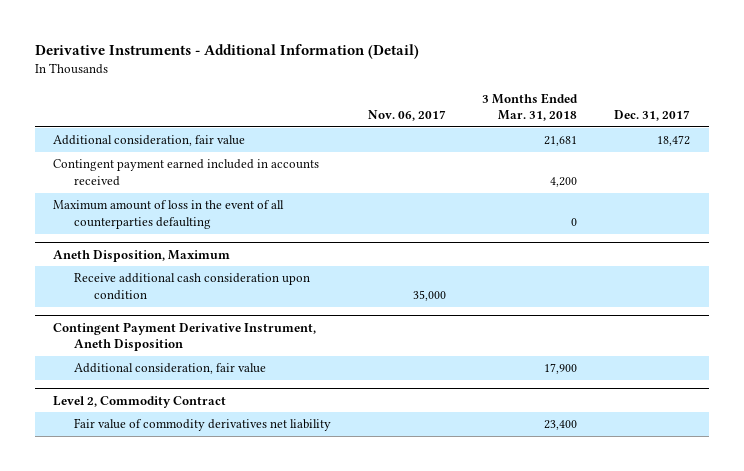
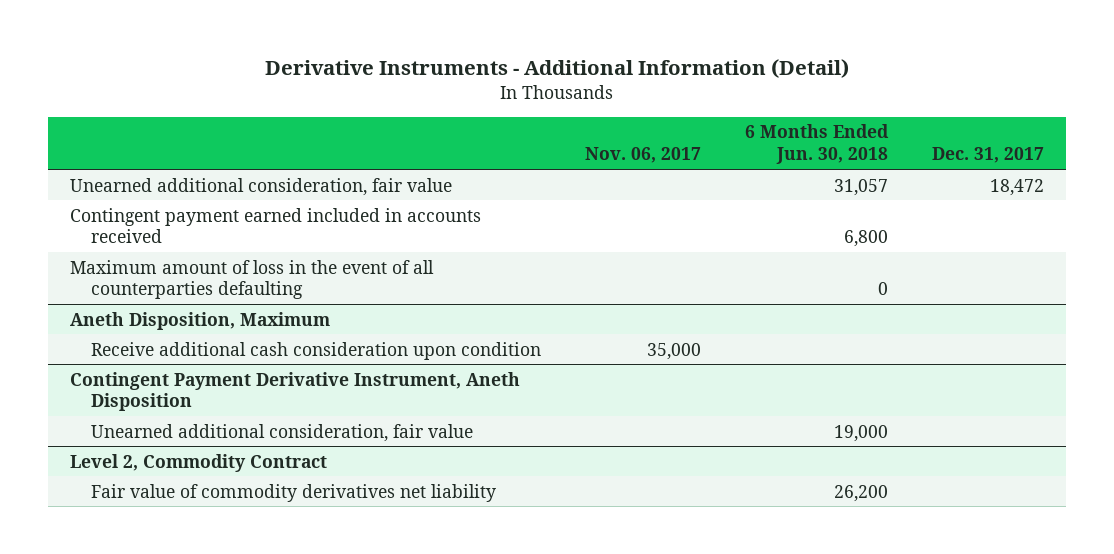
[482,92,579,121] 3 Months Ended Mar. 31, 2018 -> none
none -> [744,124,889,165] 6 Months Ended Jun. 30, 2018
[53,135,246,147] Additional consideration, fair value -> [70,177,453,196] Unearned additional consideration, fair value
[73,363,266,375] Additional consideration, fair value -> [90,423,473,442] Unearned additional consideration, fair value

